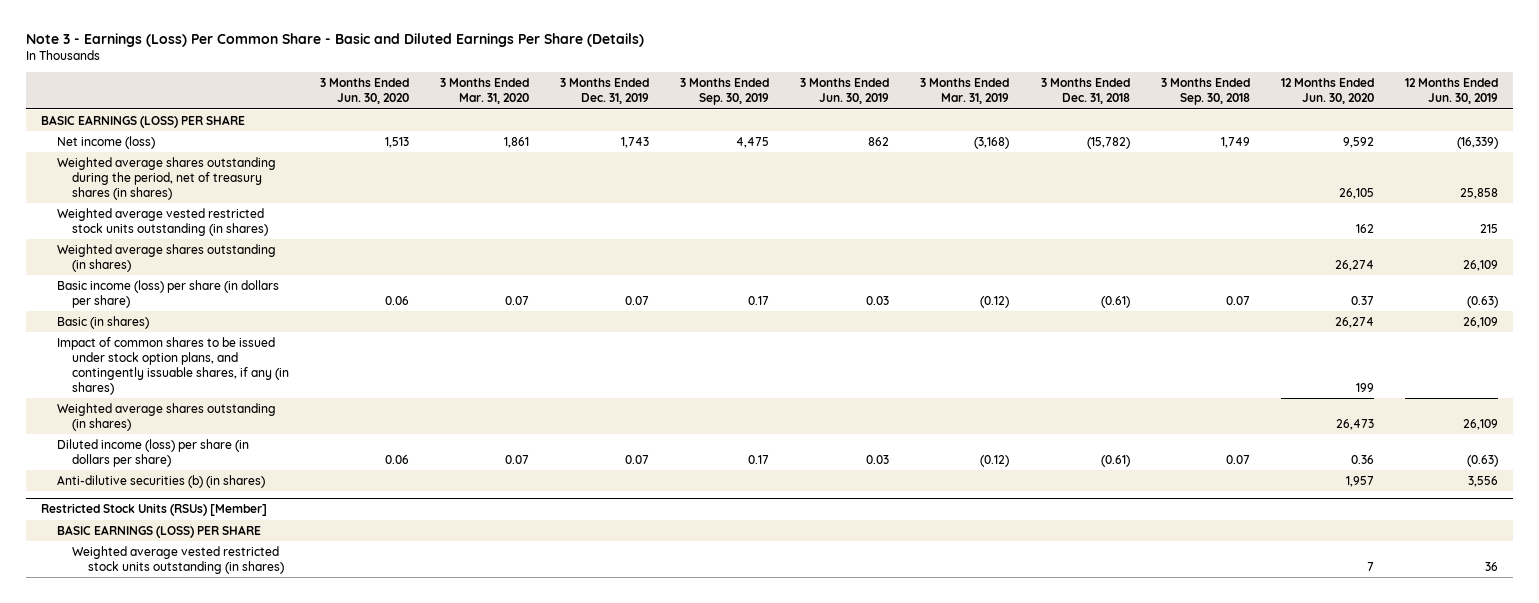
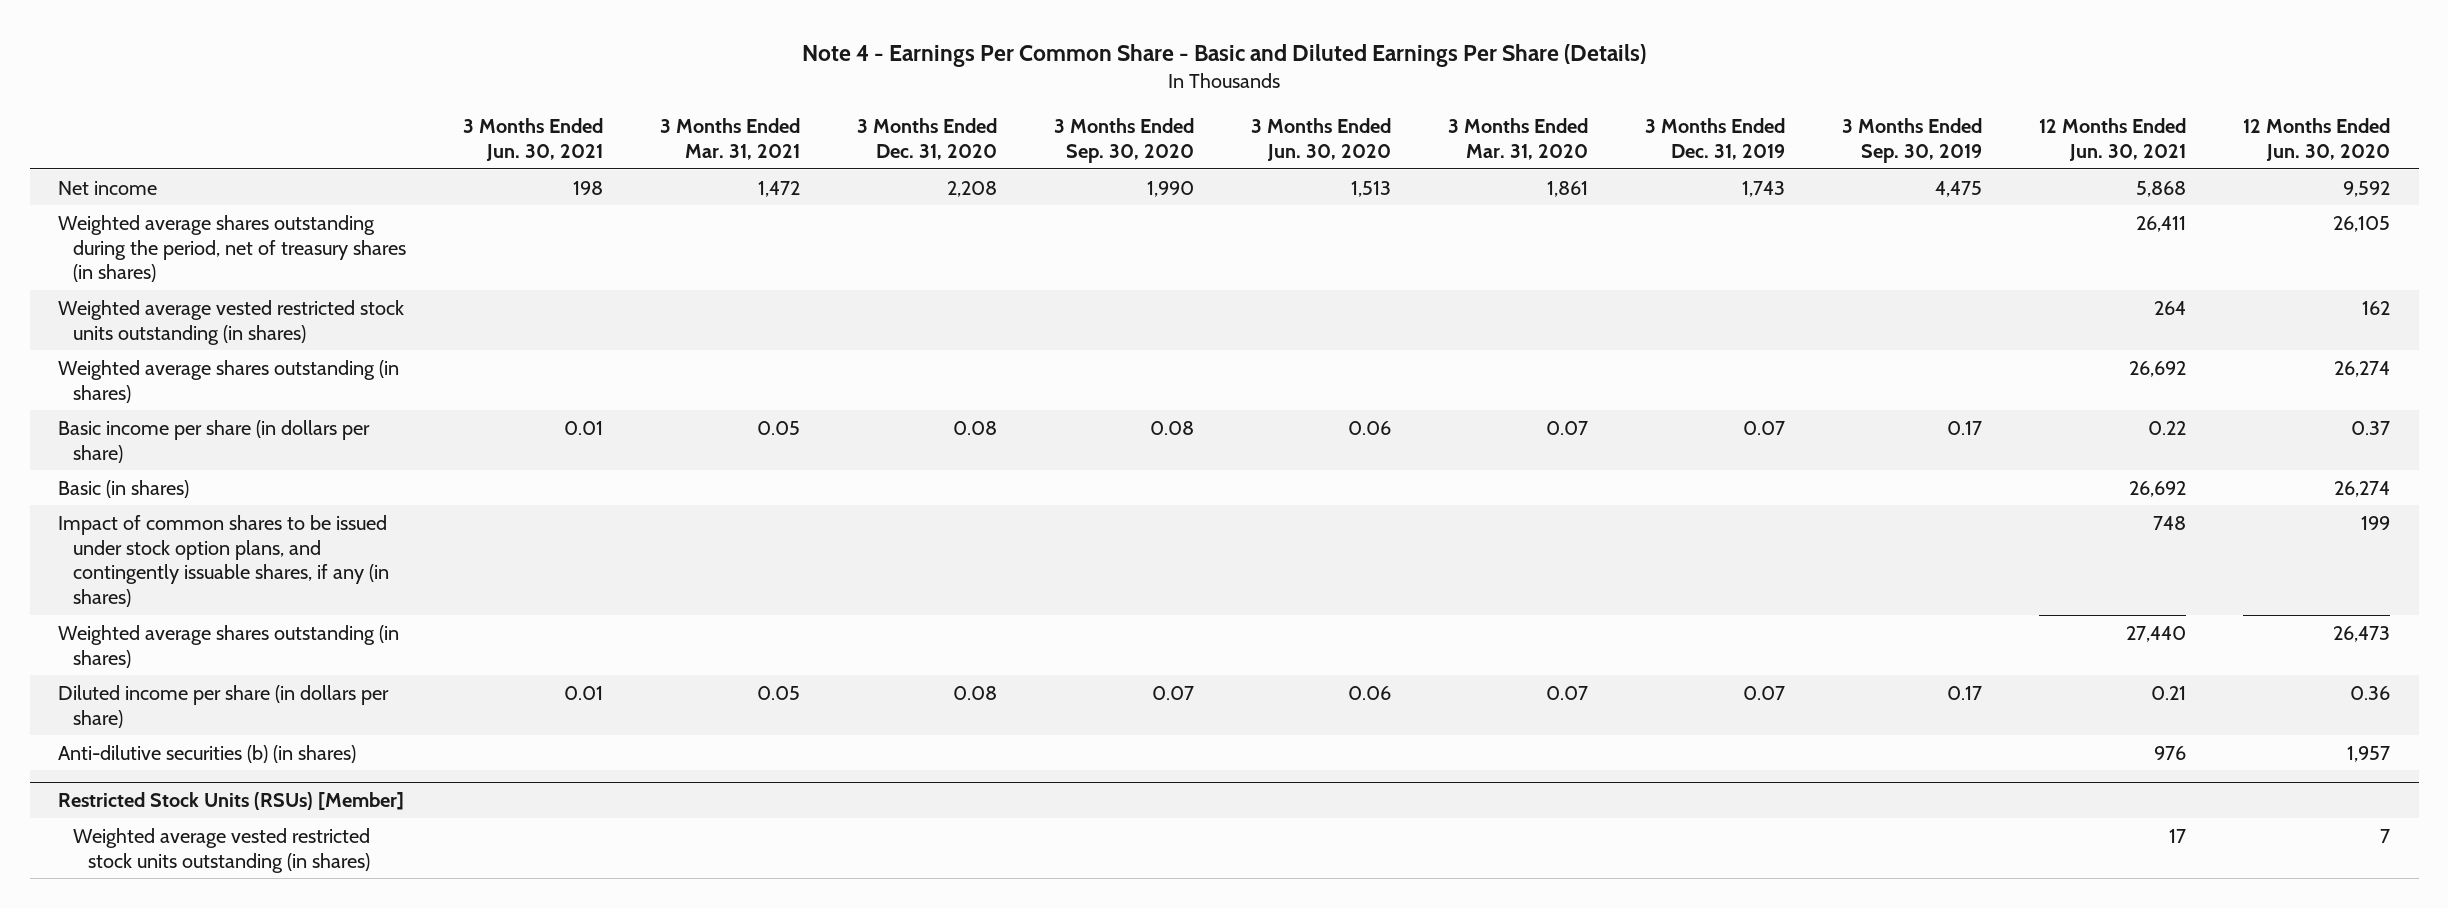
[25,33,644,48] Note 3 - Earnings (Loss) Per Common Share - Basic and Diluted Earnings Per Share (Details) -> [802,44,1647,68] Note 4 - Earnings Per Common Share - Basic and Diluted Earnings Per Share (Details)
[800,78,890,105] 3 Months Ended Jun. 30, 2019 -> none
[920,78,1010,105] 3 Months Ended Mar. 31, 2019 -> none
[1040,78,1130,105] 3 Months Ended Dec. 31, 2018 -> none
[1160,78,1250,106] 3 Months Ended Sep. 30, 2018 -> none
[1404,78,1498,105] 12 Months Ended Jun. 30, 2019 -> none
none -> [463,118,604,162] 3 Months Ended Jun. 30, 2021
none -> [660,118,801,161] 3 Months Ended Mar. 31, 2021
none -> [857,118,998,161] 3 Months Ended Dec. 31, 2020
none -> [1054,118,1195,164] 3 Months Ended Sep. 30, 2020
none -> [2039,118,2187,162] 12 Months Ended Jun. 30, 2021
[41,114,246,128] BASIC EARNINGS (LOSS) PER SHARE -> none
[56,135,155,149] Net income (loss) -> [58,180,158,195] Net income
[56,279,279,308] Basic income (loss) per share (in dollars per share) -> [58,419,371,463] Basic income per share (in dollars per share)
[56,438,249,467] Diluted income (loss) per share (in dollars per share) -> [58,684,390,728] Diluted income per share (in dollars per share)
[56,524,261,538] BASIC EARNINGS (LOSS) PER SHARE -> none

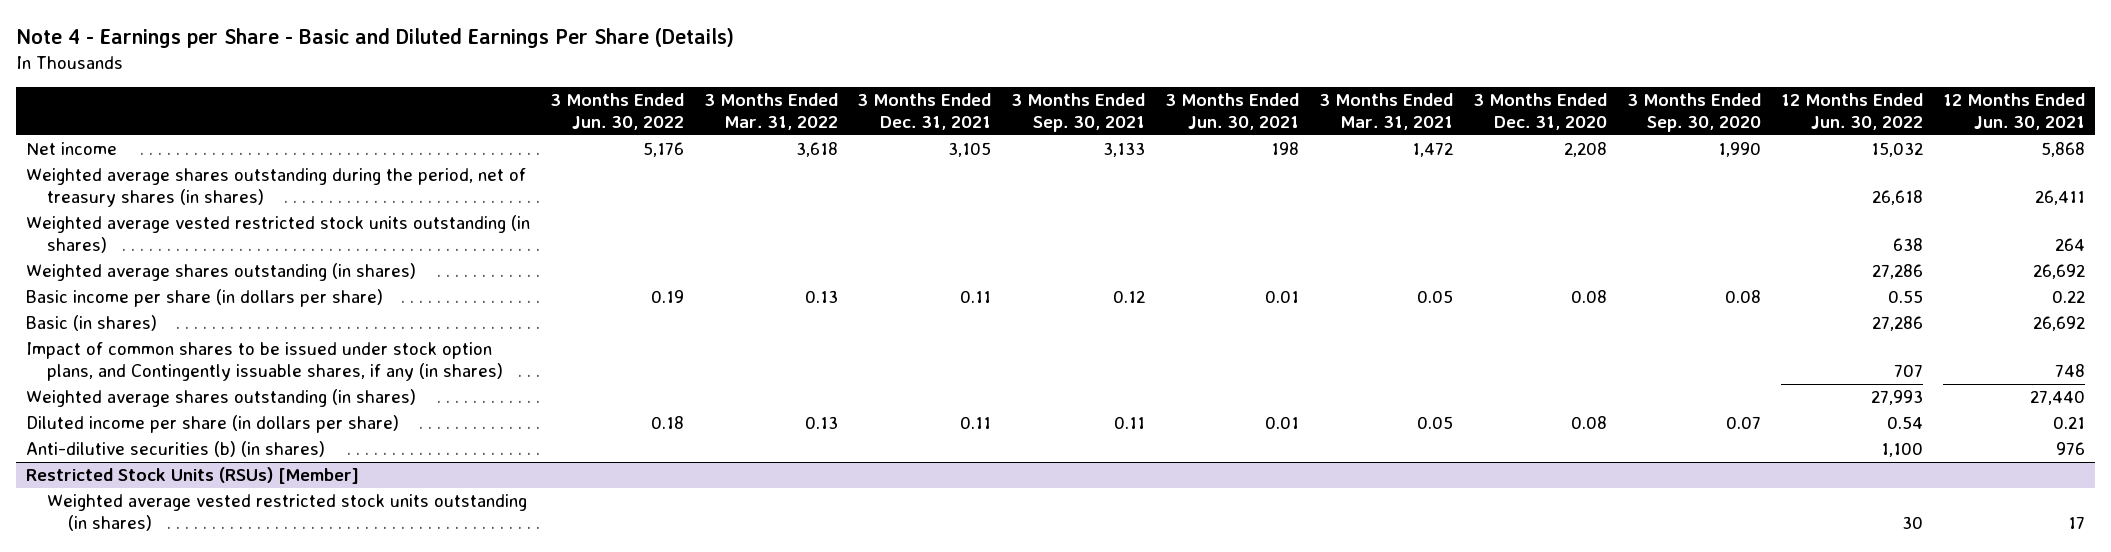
[802,44,1647,68] Note 4 - Earnings Per Common Share - Basic and Diluted Earnings Per Share (Details) -> [15,28,734,49] Note 4 - Earnings per Share - Basic and Diluted Earnings Per Share (Details)
[1251,118,1392,162] 3 Months Ended Jun. 30, 2020 -> none
[1448,118,1589,161] 3 Months Ended Mar. 31, 2020 -> none
[1645,118,1786,161] 3 Months Ended Dec. 31, 2019 -> none
[1842,118,1983,164] 3 Months Ended Sep. 30, 2019 -> none
[2243,118,2391,162] 12 Months Ended Jun. 30, 2020 -> none
none -> [549,93,684,130] 3 Months Ended Jun. 30, 2022
none -> [703,93,838,130] 3 Months Ended Mar. 31, 2022
none -> [857,93,992,130] 3 Months Ended Dec. 31, 2021
none -> [1011,93,1146,132] 3 Months Ended Sep. 30, 2021
none -> [1780,93,1923,130] 12 Months Ended Jun. 30, 2022
[58,514,390,608] Impact of common shares to be issued under stock option plans, and contingently issuable shares, if any (in shares) -> [25,342,503,381] Impact of common shares to be issued under stock option plans, and Contingently issuable shares, if any (in shares)

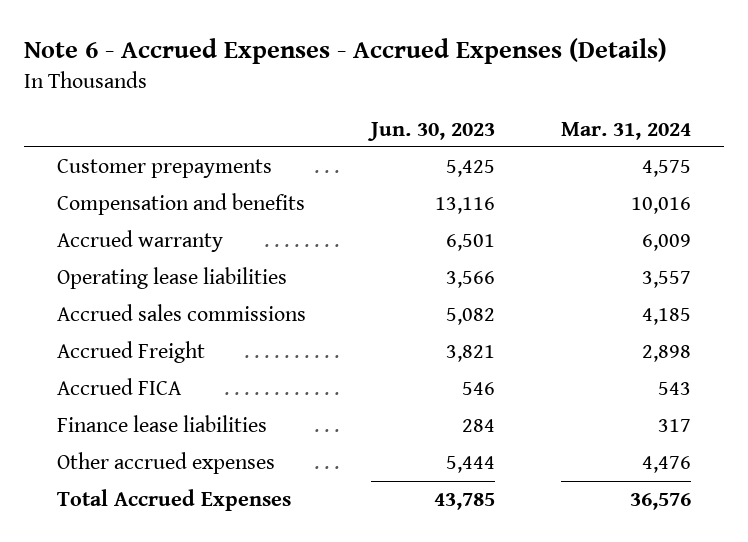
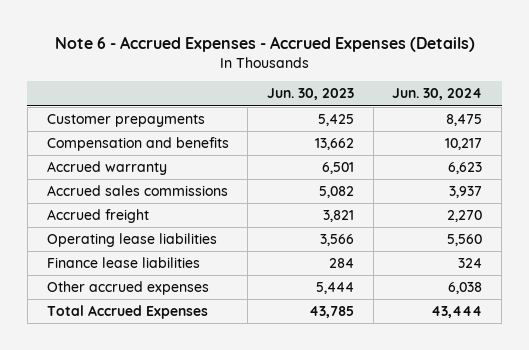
[561,121,692,140] Mar. 31, 2024 -> none
none -> [392,88,483,101] Jun. 30, 2024
[435,197,496,215] 13,116 -> [315,137,355,150] 13,662
[56,378,182,396] Accrued FICA -> none
[56,341,205,364] Accrued Freight -> [46,208,149,223] Accrued freight
[56,267,287,290] Operating lease liabilities -> [46,232,217,247] Operating lease liabilities

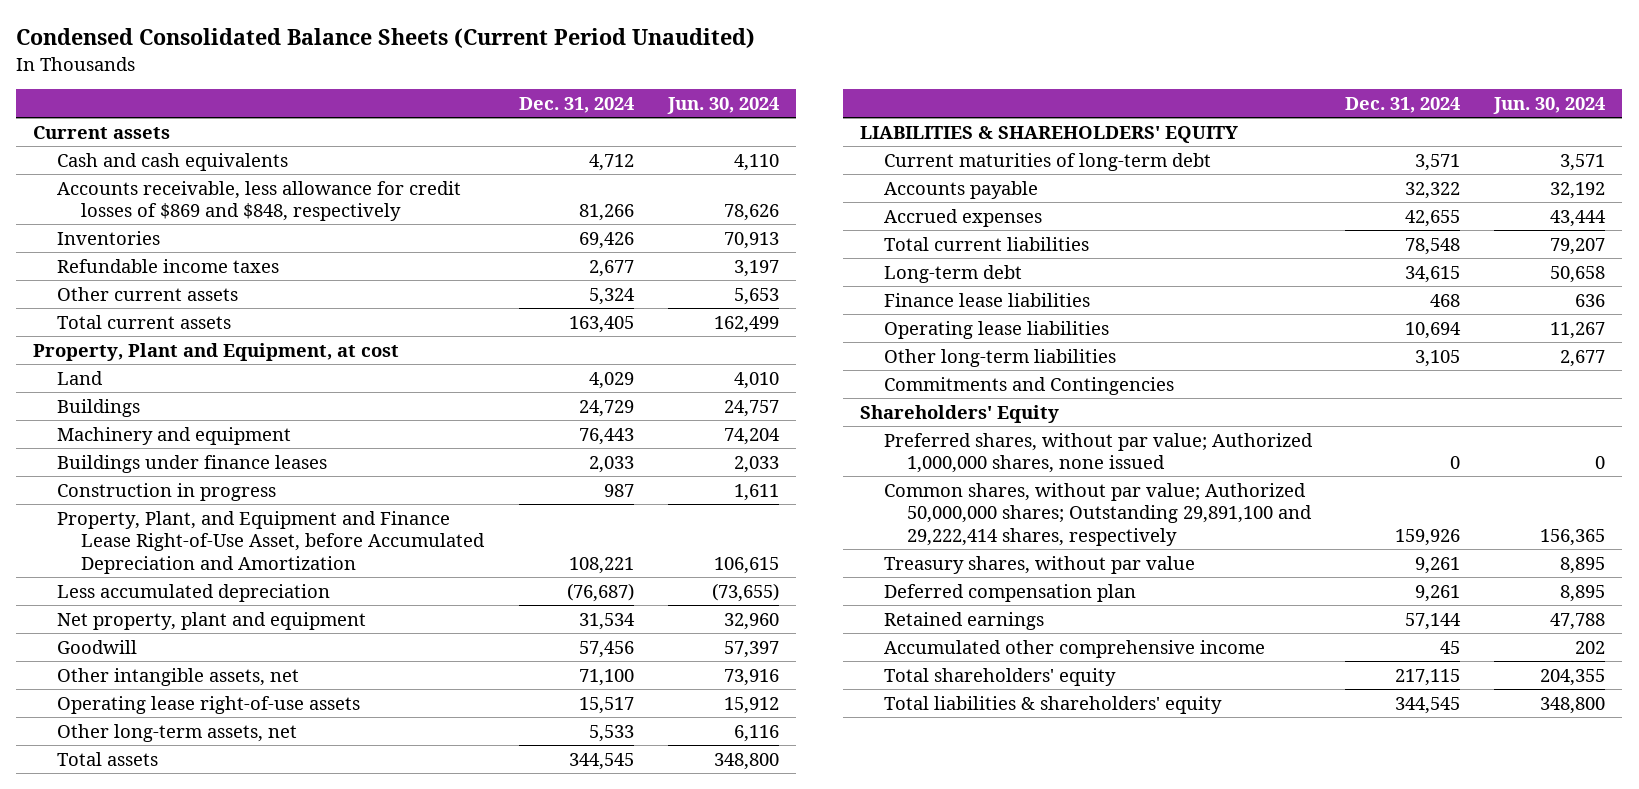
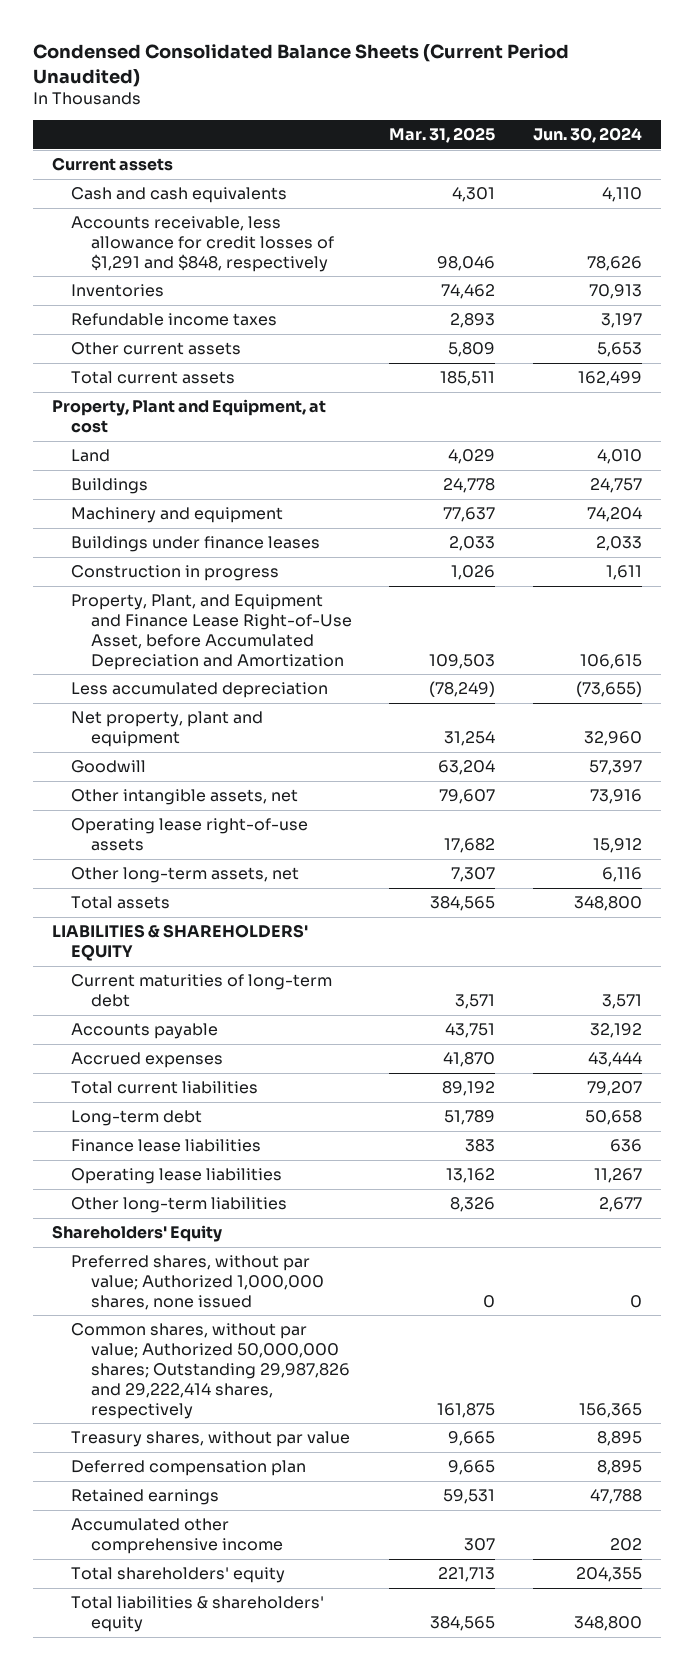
[519,96,635,113] Dec. 31, 2024 -> none
none -> [389,127,496,144] Mar. 31, 2025
[57,180,462,222] Accounts receivable, less allowance for credit losses of $869 and $848, respectively -> [71,216,334,272] Accounts receivable, less allowance for credit losses of $1,291 and $848, respectively
[883,376,1174,395] Commitments and Contingencies -> none
[883,482,1313,546] Common shares, without par value; Authorized 50,000,000 shares; Outstanding 29,891,100 and 29,222,414 shares, respectively -> [71,1323,350,1419] Common shares, without par value; Authorized 50,000,000 shares; Outstanding 29,987,826 and 29,222,414 shares, respectively

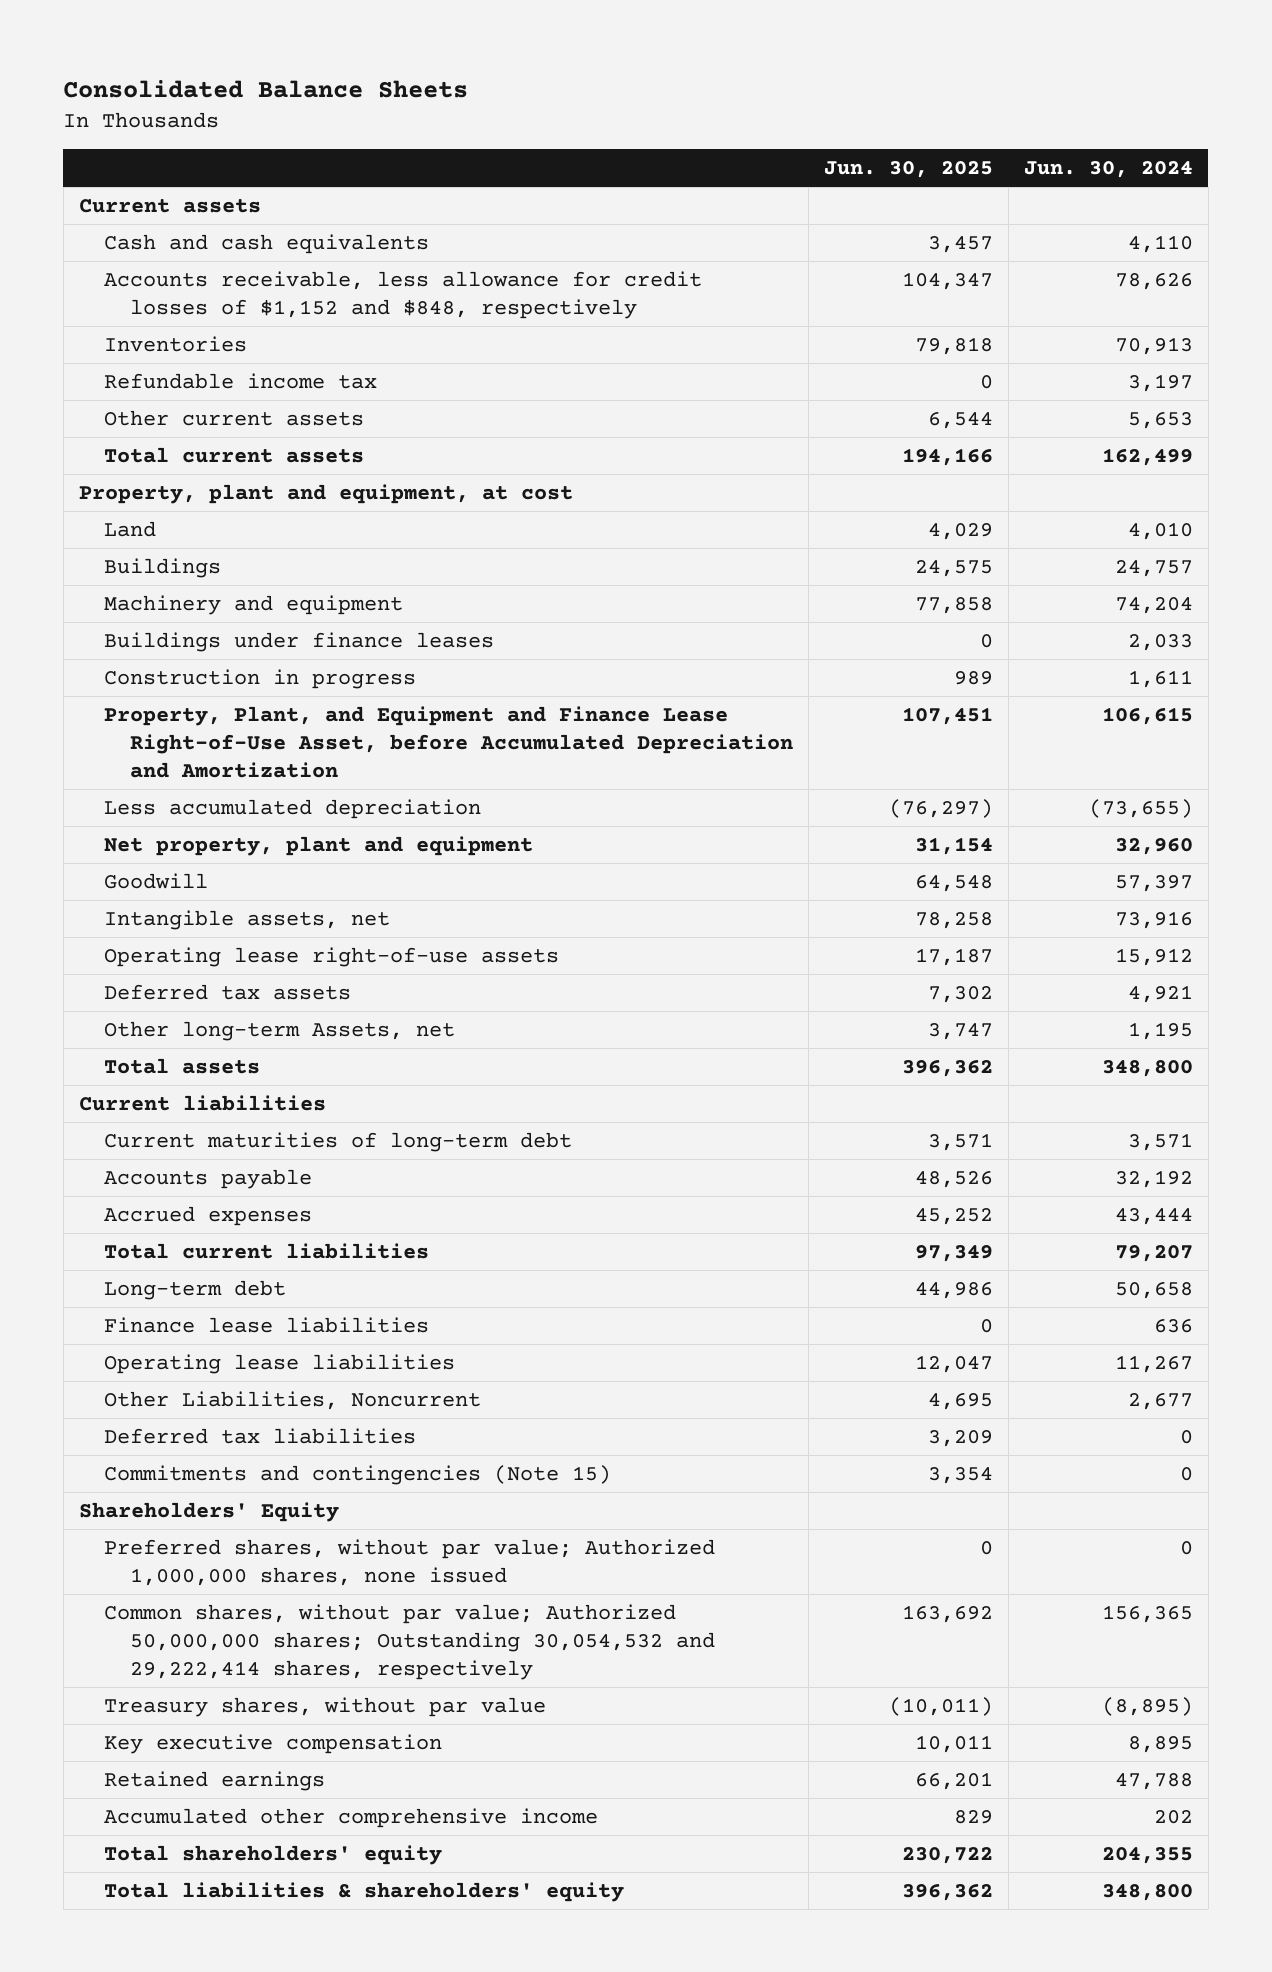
[33,44,570,87] Condensed Consolidated Balance Sheets (Current Period Unaudited) -> [63,80,469,99] Consolidated Balance Sheets
[389,127,496,144] Mar. 31, 2025 -> none
none -> [823,161,993,179] Jun. 30, 2025
[71,216,334,272] Accounts receivable, less allowance for credit losses of $1,291 and $848, respectively -> [104,270,703,319] Accounts receivable, less allowance for credit losses of $1,152 and $848, respectively
[71,313,278,327] Refundable income taxes -> [104,372,378,389] Refundable income tax
[52,399,327,433] Property, Plant and Equipment, at cost -> [78,483,573,504] Property, plant and equipment, at cost
[71,789,299,806] Other intangible assets, net -> [104,909,391,930] Intangible assets, net
none -> [104,983,352,1000] Deferred tax assets
[71,867,300,884] Other long-term assets, net -> [104,1020,456,1041] Other long-term Assets, net
[602,867,643,883] 6,116 -> [1127,1021,1193,1040] 1,195
[52,924,309,961] LIABILITIES & SHAREHOLDERS' EQUITY -> none
none -> [78,1094,326,1111] Current liabilities
[71,1197,288,1214] Other long-term liabilities -> [104,1390,482,1410] Other Liabilities, Noncurrent
none -> [104,1427,417,1444] Deferred tax liabilities
none -> [104,1464,612,1485] Commitments and contingencies (Note 15)
[71,1323,350,1419] Common shares, without par value; Authorized 50,000,000 shares; Outstanding 29,987,826 and 29,222,414 shares, respectively -> [104,1603,715,1680] Common shares, without par value; Authorized 50,000,000 shares; Outstanding 30,054,532 and 29,222,414 shares, respectively
[597,1431,643,1447] 8,895 -> [1101,1696,1193,1716] (8,895)
[71,1460,307,1477] Deferred compensation plan -> [104,1733,443,1754] Key executive compensation

